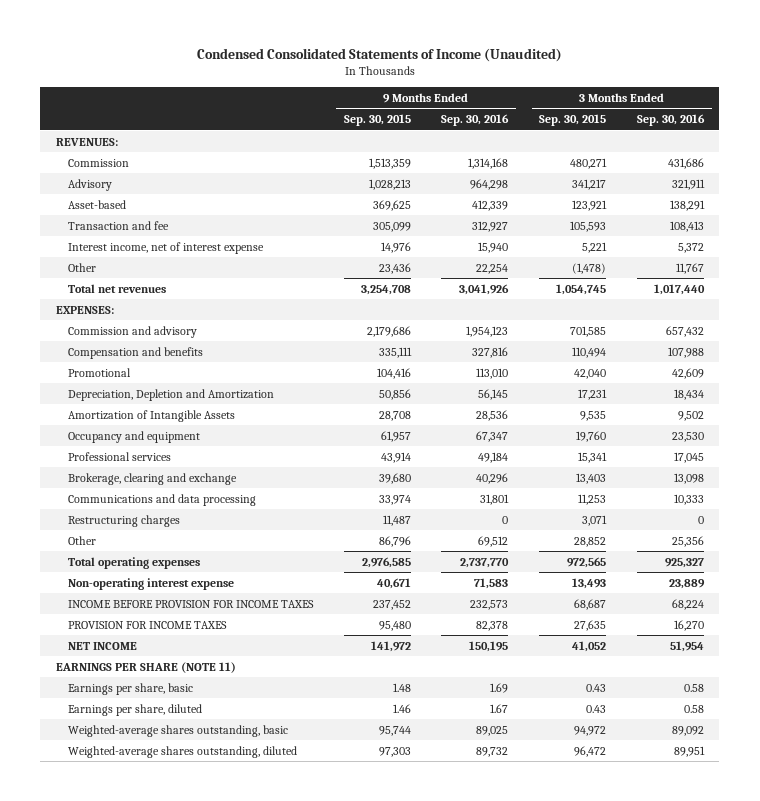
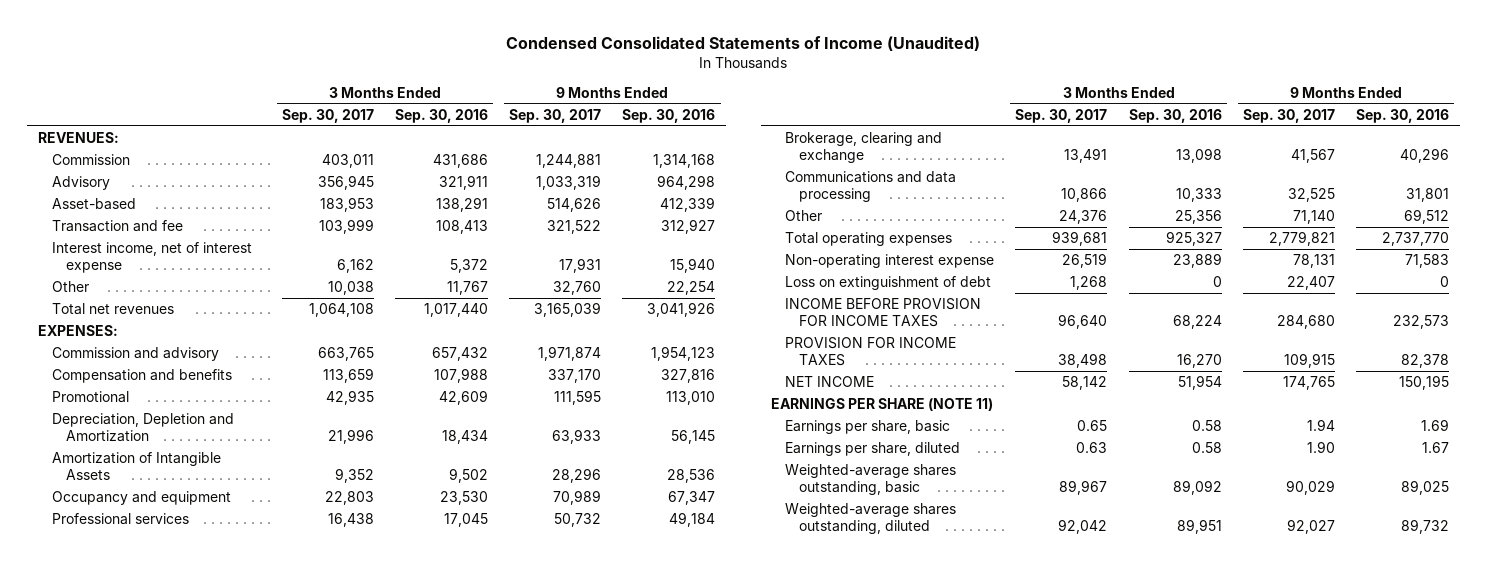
[343,114,411,127] Sep. 30, 2015 -> none
[539,114,607,127] Sep. 30, 2015 -> none
none -> [281,108,374,123] Sep. 30, 2017
none -> [509,108,602,123] Sep. 30, 2017
[67,514,180,527] Restructuring charges -> none
none -> [785,276,992,291] Loss on extinguishment of debt

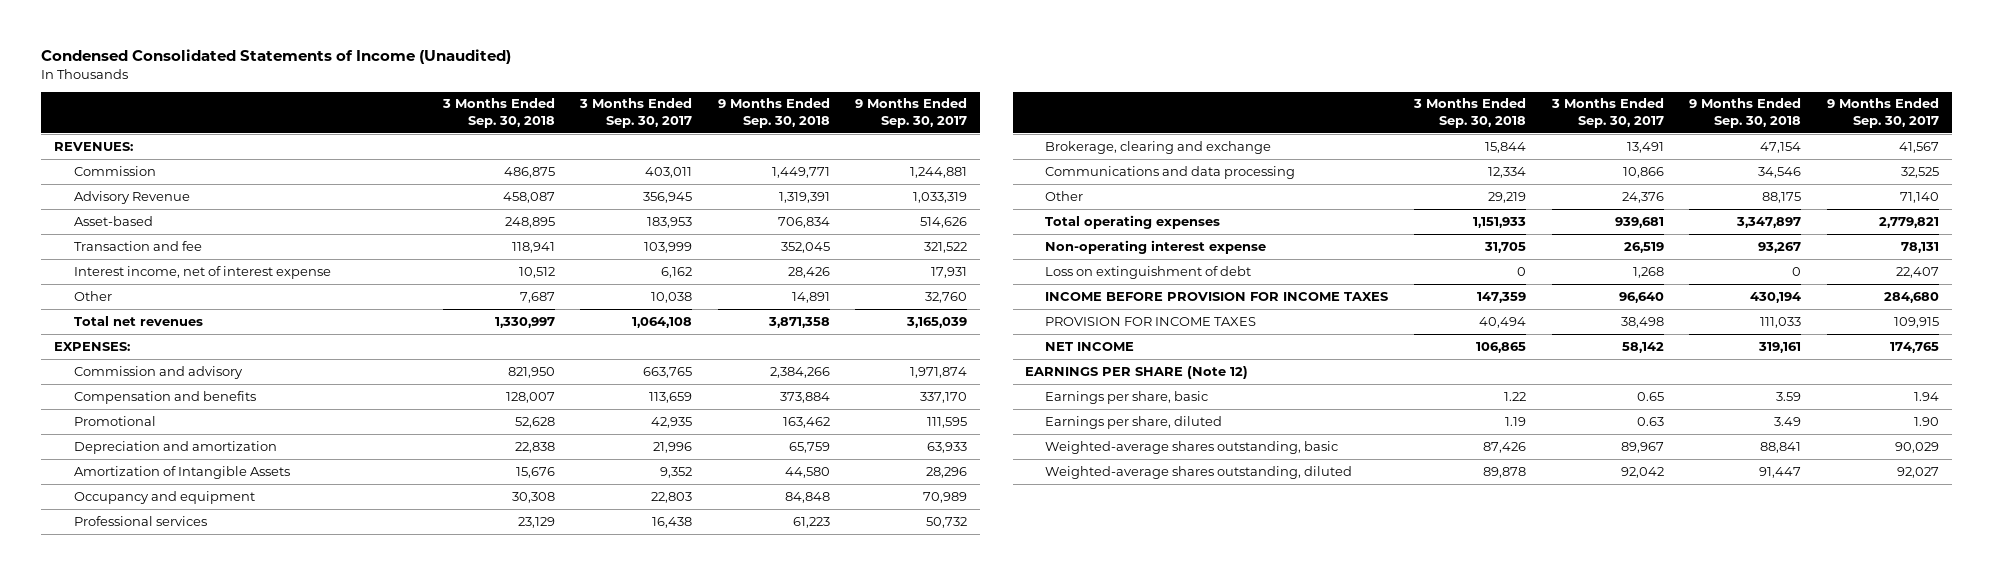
[395,108,489,123] Sep. 30, 2016 -> none
[622,108,716,123] Sep. 30, 2016 -> none
none -> [441,98,555,129] 3 Months Ended Sep. 30, 2018
none -> [717,98,830,129] 9 Months Ended Sep. 30, 2018
[51,176,110,191] Advisory -> [74,190,191,204] Advisory Revenue
[51,413,234,443] Depreciation, Depletion and Amortization -> [74,440,278,454] Depreciation and amortization
[771,398,994,412] EARNINGS PER SHARE (NOTE 11) -> [1025,365,1249,379] EARNINGS PER SHARE (Note 12)

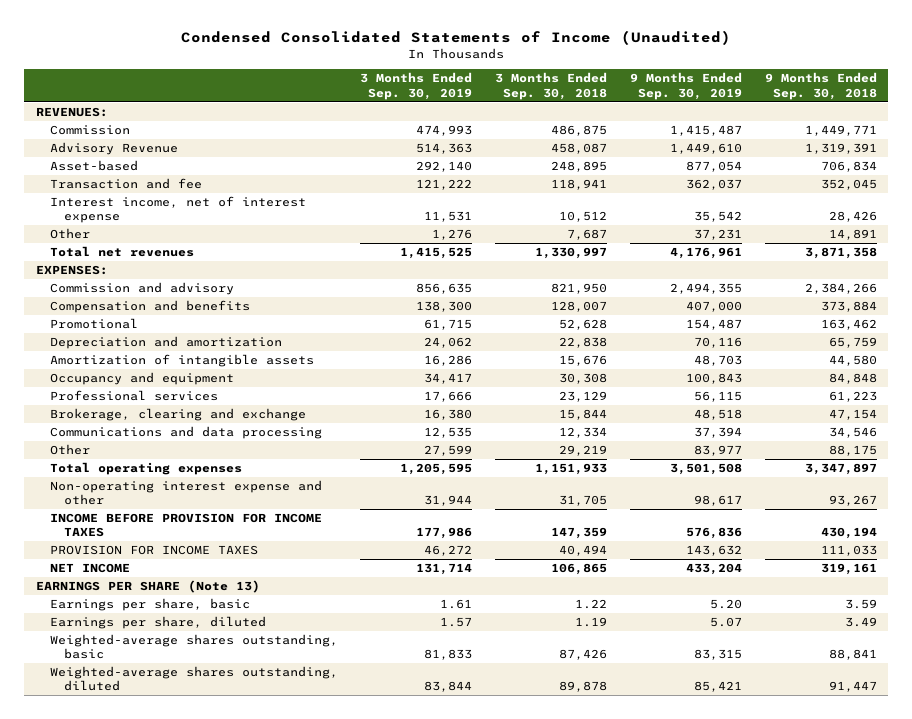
[579,98,693,129] 3 Months Ended Sep. 30, 2017 -> none
[855,98,968,129] 9 Months Ended Sep. 30, 2017 -> none
none -> [360,72,473,100] 3 Months Ended Sep. 30, 2019
none -> [629,72,742,100] 9 Months Ended Sep. 30, 2019
[74,465,291,479] Amortization of Intangible Assets -> [49,354,314,368] Amortization of intangible assets
[1045,265,1252,279] Loss on extinguishment of debt -> none
[1045,239,1267,254] Non-operating interest expense -> [49,480,322,506] Non-operating interest expense and other
[1025,365,1249,379] EARNINGS PER SHARE (Note 12) -> [35,580,260,594] EARNINGS PER SHARE (Note 13)

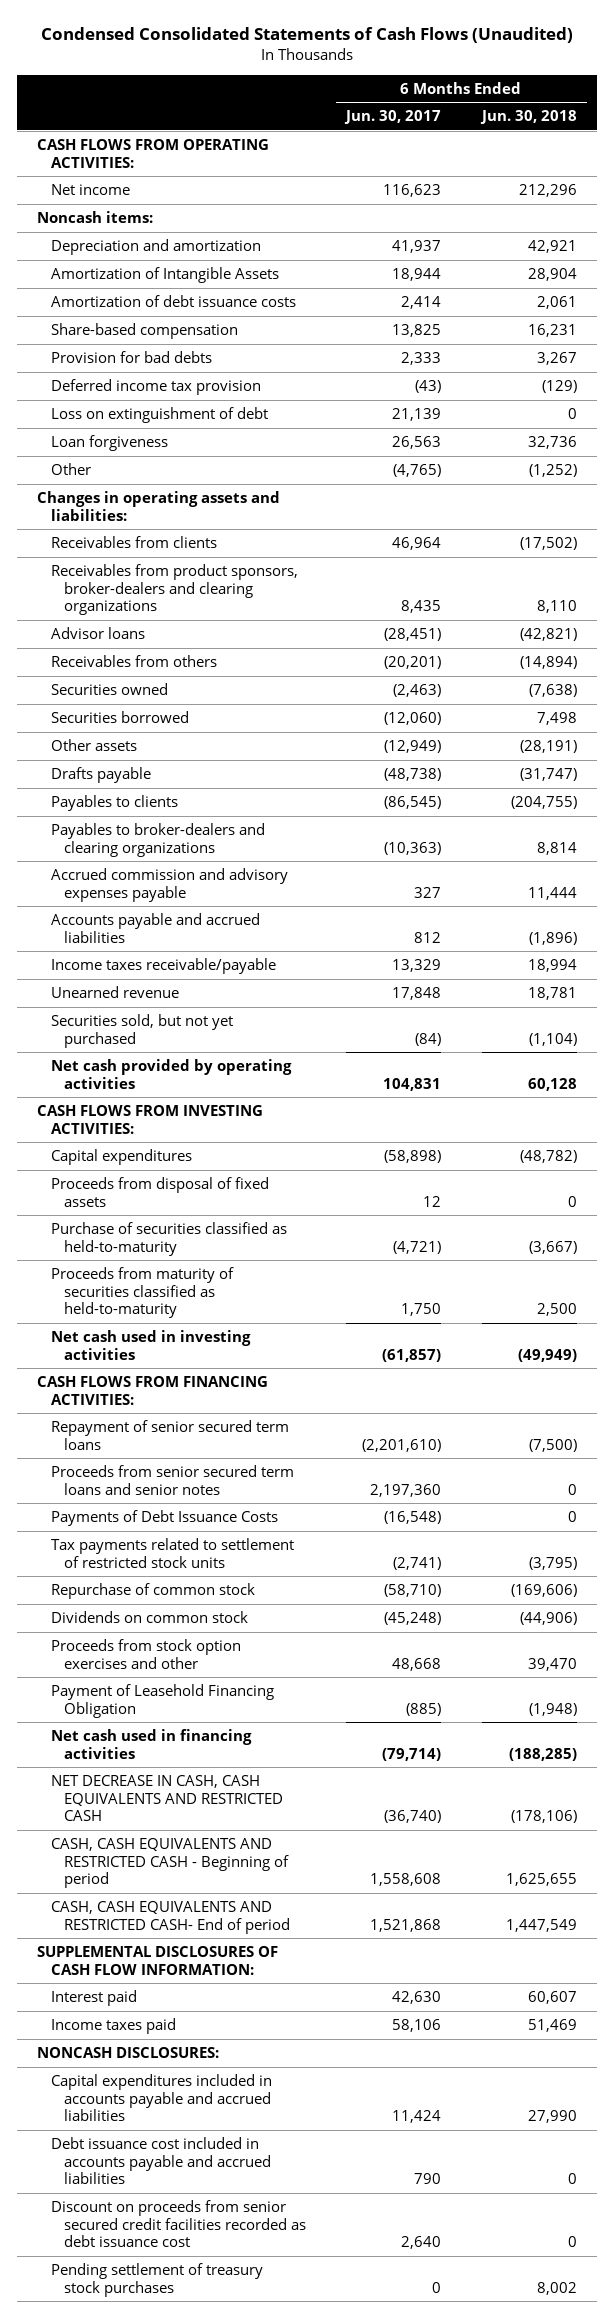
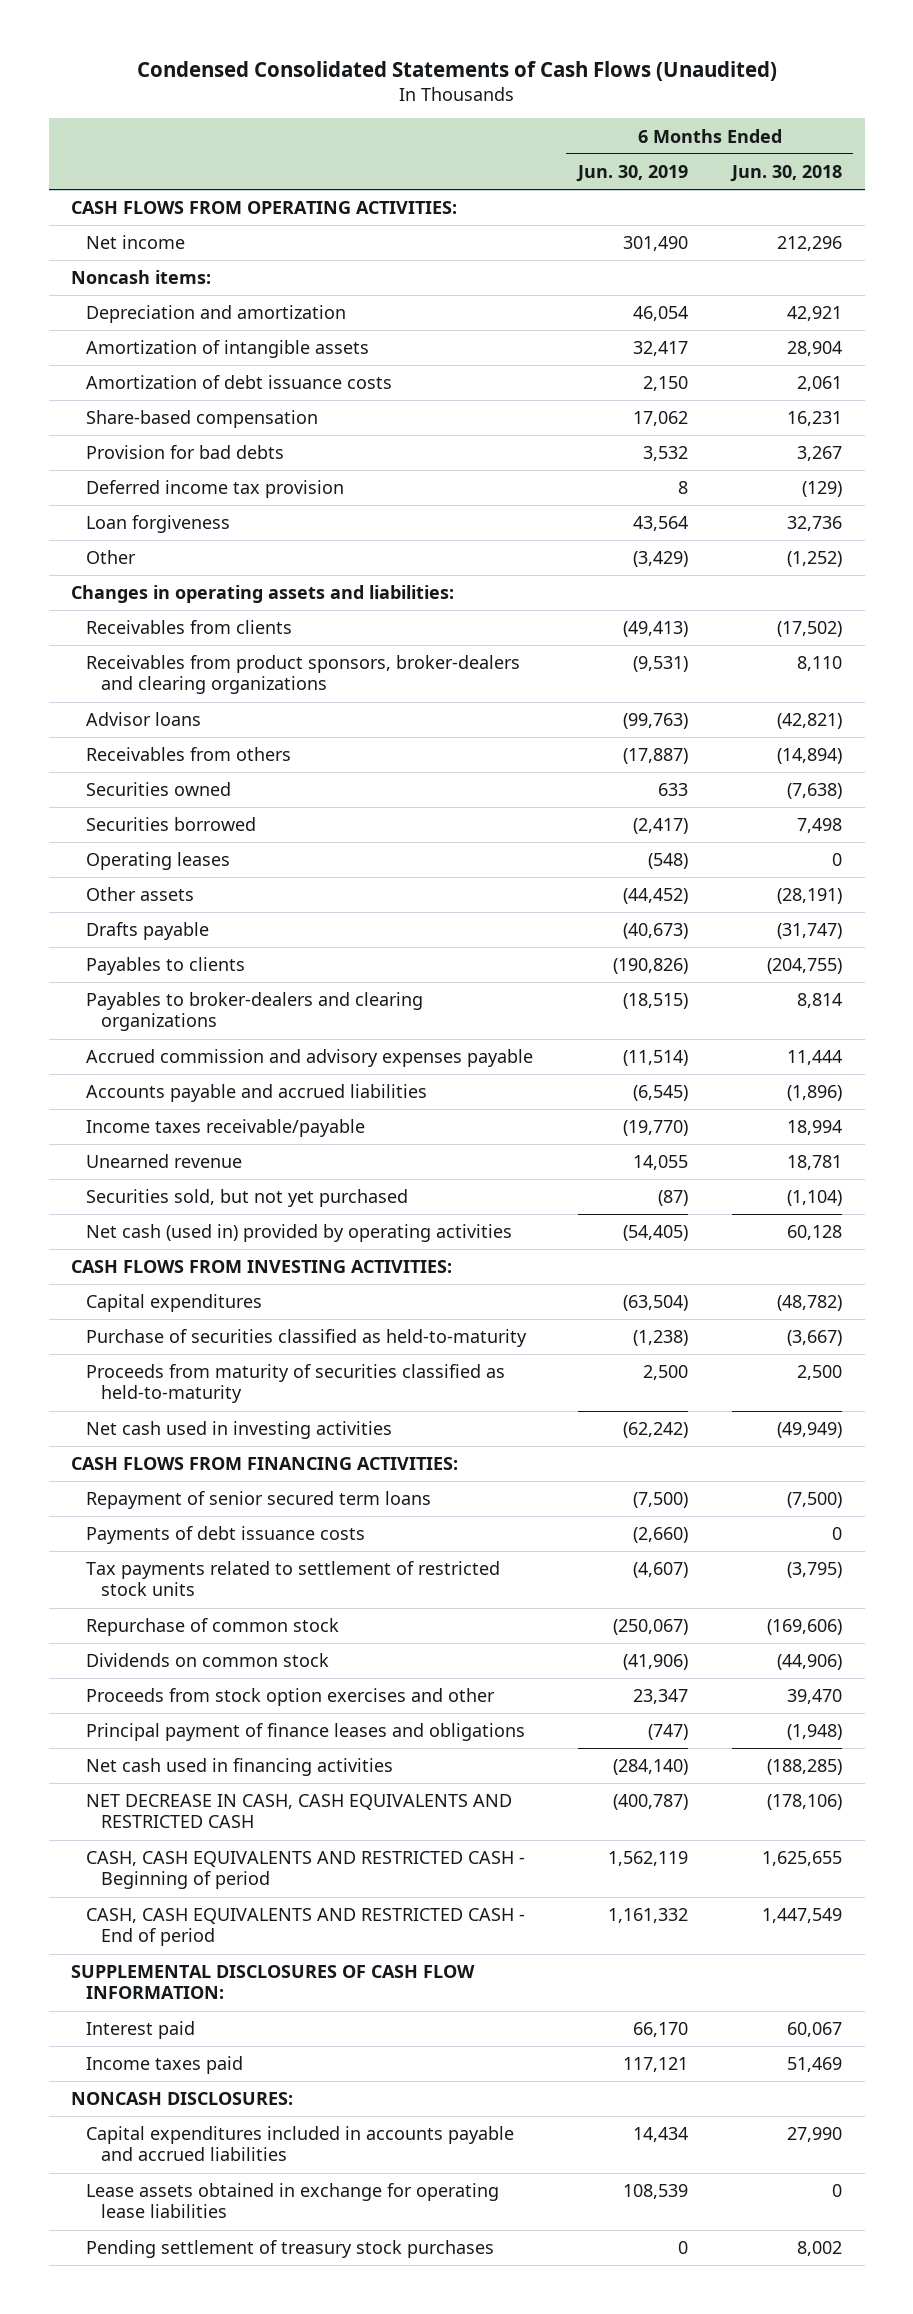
[344,110,442,125] Jun. 30, 2017 -> none
none -> [575,164,688,182] Jun. 30, 2019
[50,267,279,284] Amortization of Intangible Assets -> [85,340,369,359] Amortization of intangible assets
[50,407,268,424] Loss on extinguishment of debt -> none
none -> [85,852,230,871] Operating leases
[50,1059,292,1089] Net cash provided by operating activities -> [85,1224,512,1243] Net cash (used in) provided by operating activities
[50,1177,269,1207] Proceeds from disposal of fixed assets -> none
[50,1465,294,1495] Proceeds from senior secured term loans and senior notes -> none
[50,1510,278,1527] Payments of Debt Issuance Costs -> [85,1526,365,1545] Payments of debt issuance costs
[50,1684,274,1718] Payment of Leasehold Financing Obligation -> [85,1723,525,1742] Principal payment of finance leases and obligations
[50,1901,290,1934] CASH, CASH EQUIVALENTS AND RESTRICTED CASH- End of period -> [85,1908,525,1947] CASH, CASH EQUIVALENTS AND RESTRICTED CASH - End of period
[527,1991,577,2005] 60,607 -> [787,2022,843,2038] 60,067
[50,2137,271,2185] Debt issuance cost included in accounts payable and accrued liabilities -> none
[50,2200,306,2248] Discount on proceeds from senior secured credit facilities recorded as debt issuance cost -> none
none -> [85,2183,499,2219] Lease assets obtained in exchange for operating lease liabilities

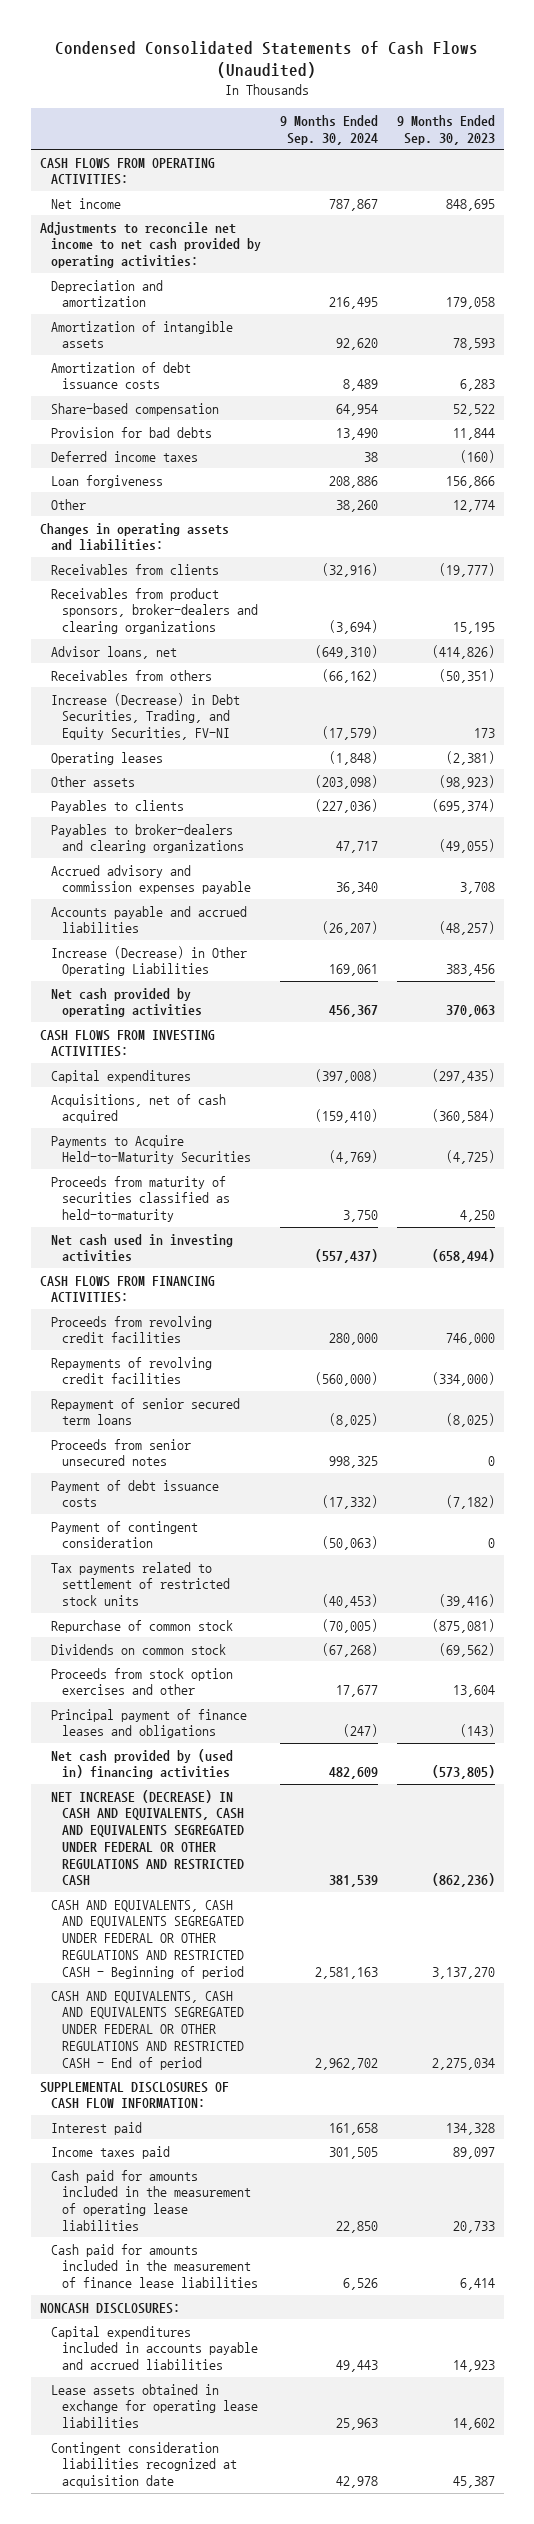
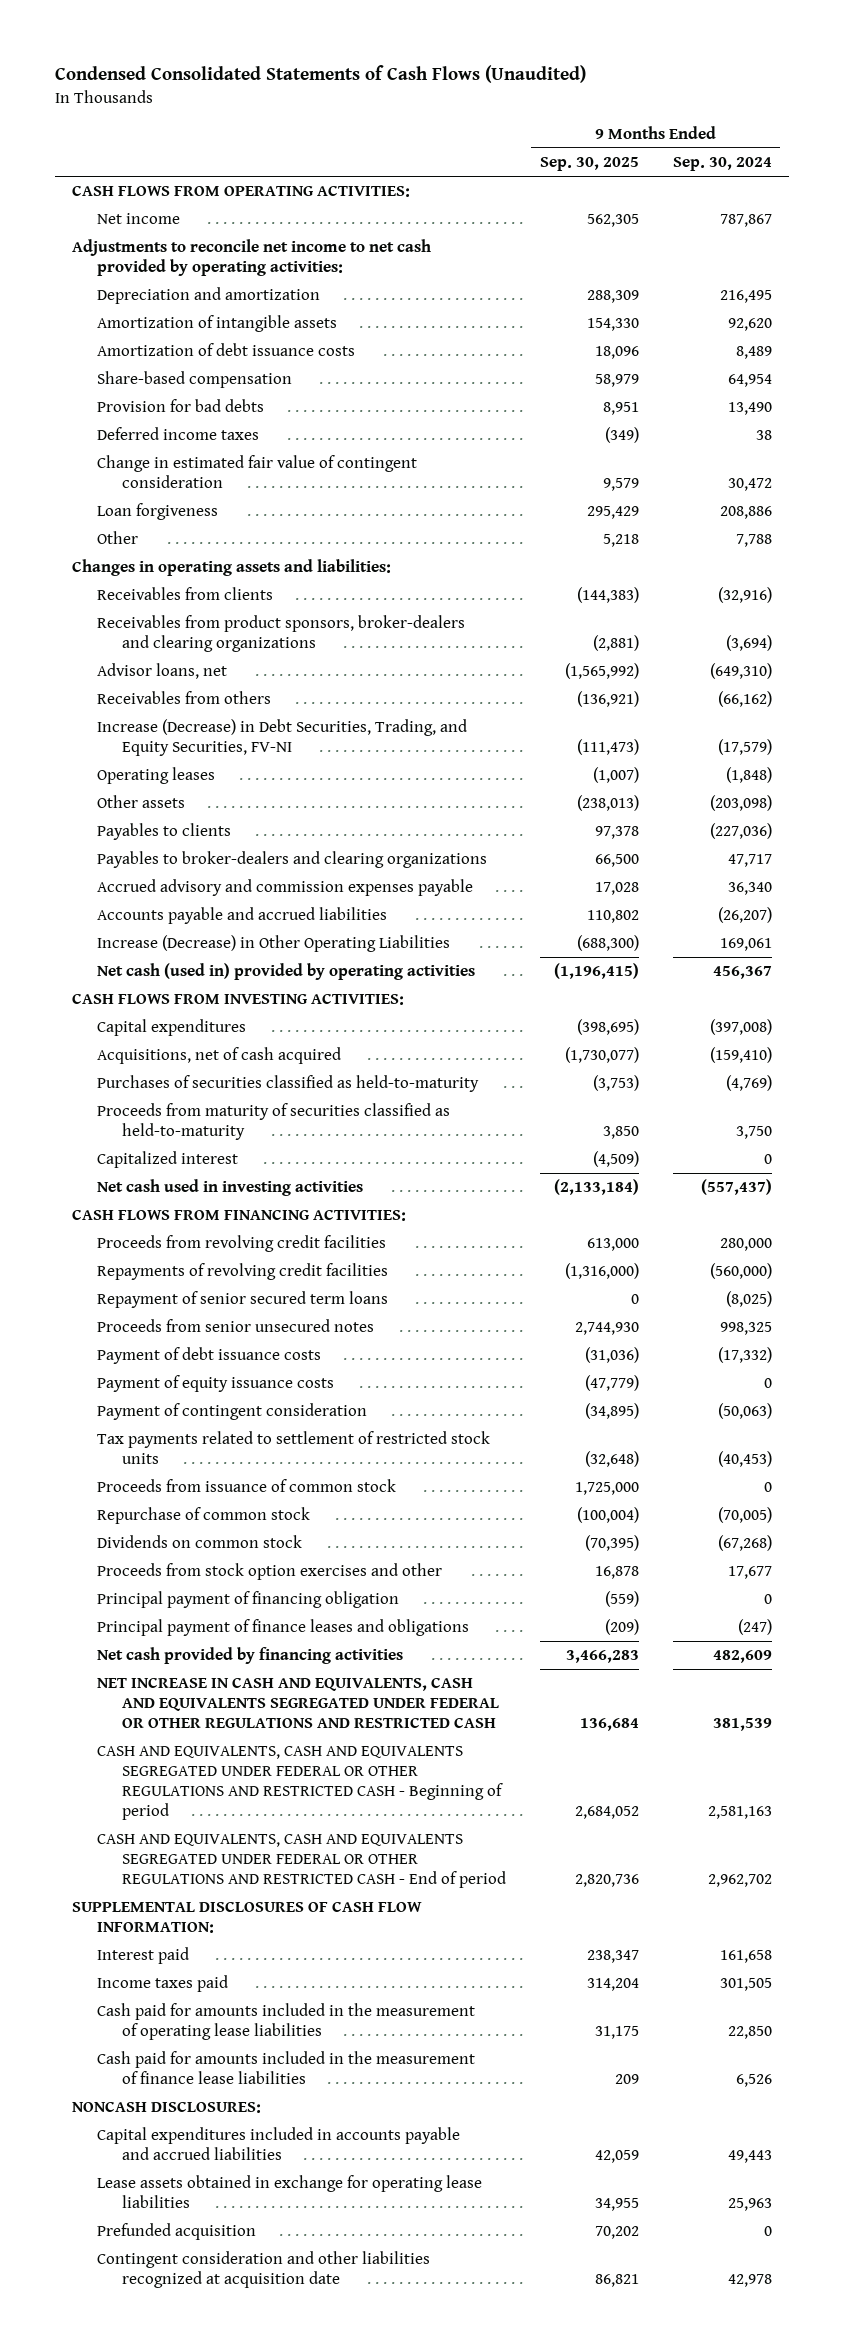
[396,114,495,145] 9 Months Ended Sep. 30, 2023 -> none
none -> [539,157,639,172] Sep. 30, 2025
none -> [96,455,417,489] Change in estimated fair value of contingent consideration
[335,499,378,512] 38,260 -> [735,534,772,548] 7,788
[51,987,203,1018] Net cash provided by operating activities -> [96,963,475,981] Net cash (used in) provided by operating activities
[51,1134,252,1165] Payments to Acquire Held-to-Maturity Securities -> [96,1075,479,1093] Purchases of securities classified as held-to-maturity
none -> [96,1151,238,1169] Capitalized interest
none -> [96,1375,334,1393] Payment of equity issuance costs
none -> [96,1479,396,1493] Proceeds from issuance of common stock
none -> [96,1591,399,1609] Principal payment of financing obligation
[51,1748,234,1780] Net cash provided by (used in) financing activities -> [96,1647,403,1665] Net cash provided by financing activities
[51,1789,245,1887] NET INCREASE (DECREASE) IN CASH AND EQUIVALENTS, CASH AND EQUIVALENTS SEGREGATED UNDER FEDERAL OR OTHER REGULATIONS AND RESTRICTED CASH -> [96,1677,499,1728] NET INCREASE IN CASH AND EQUIVALENTS, CASH AND EQUIVALENTS SEGREGATED UNDER FEDERAL OR OTHER REGULATIONS AND RESTRICTED CASH
none -> [96,2223,256,2241] Prefunded acquisition
[51,2441,238,2489] Contingent consideration liabilities recognized at acquisition date -> [96,2251,430,2289] Contingent consideration and other liabilities recognized at acquisition date

